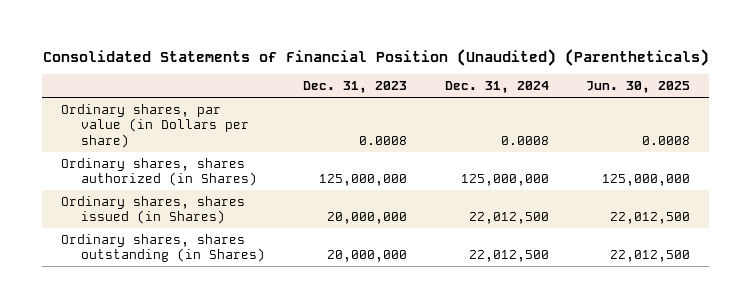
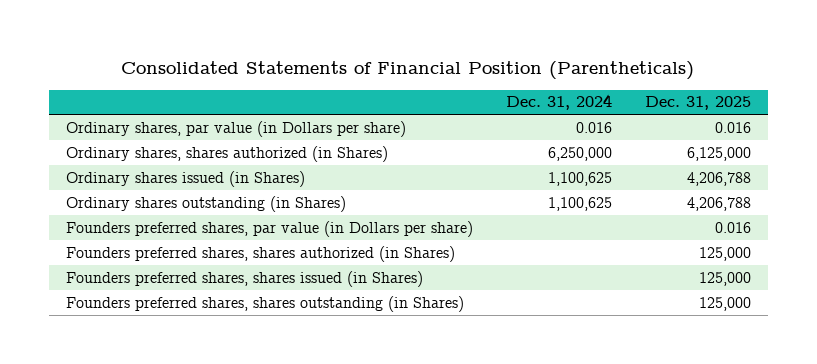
[42,48,709,66] Consolidated Statements of Financial Position (Unaudited) (Parentheticals) -> [121,60,695,80] Consolidated Statements of Financial Position (Parentheticals)
[302,81,407,94] Dec. 31, 2023 -> none
[586,81,691,94] Jun. 30, 2025 -> none
none -> [645,96,752,111] Dec. 31, 2025
[500,135,549,145] 0.0008 -> [575,121,612,133] 0.016
[460,174,549,187] 125,000,000 -> [547,146,612,161] 6,250,000
[60,195,245,225] Ordinary shares, shares issued (in Shares) -> [65,170,305,187] Ordinary shares issued (in Shares)
[468,212,549,225] 22,012,500 -> [547,171,612,186] 1,100,625
[60,233,265,263] Ordinary shares, shares outstanding (in Shares) -> [65,195,346,212] Ordinary shares outstanding (in Shares)
[468,250,549,263] 22,012,500 -> [547,196,612,211] 1,100,625
none -> [65,220,473,237] Founders preferred shares, par value (in Dollars per share)
none -> [65,245,455,262] Founders preferred shares, shares authorized (in Shares)
none -> [65,270,423,287] Founders preferred shares, shares issued (in Shares)
none -> [65,295,464,312] Founders preferred shares, shares outstanding (in Shares)

